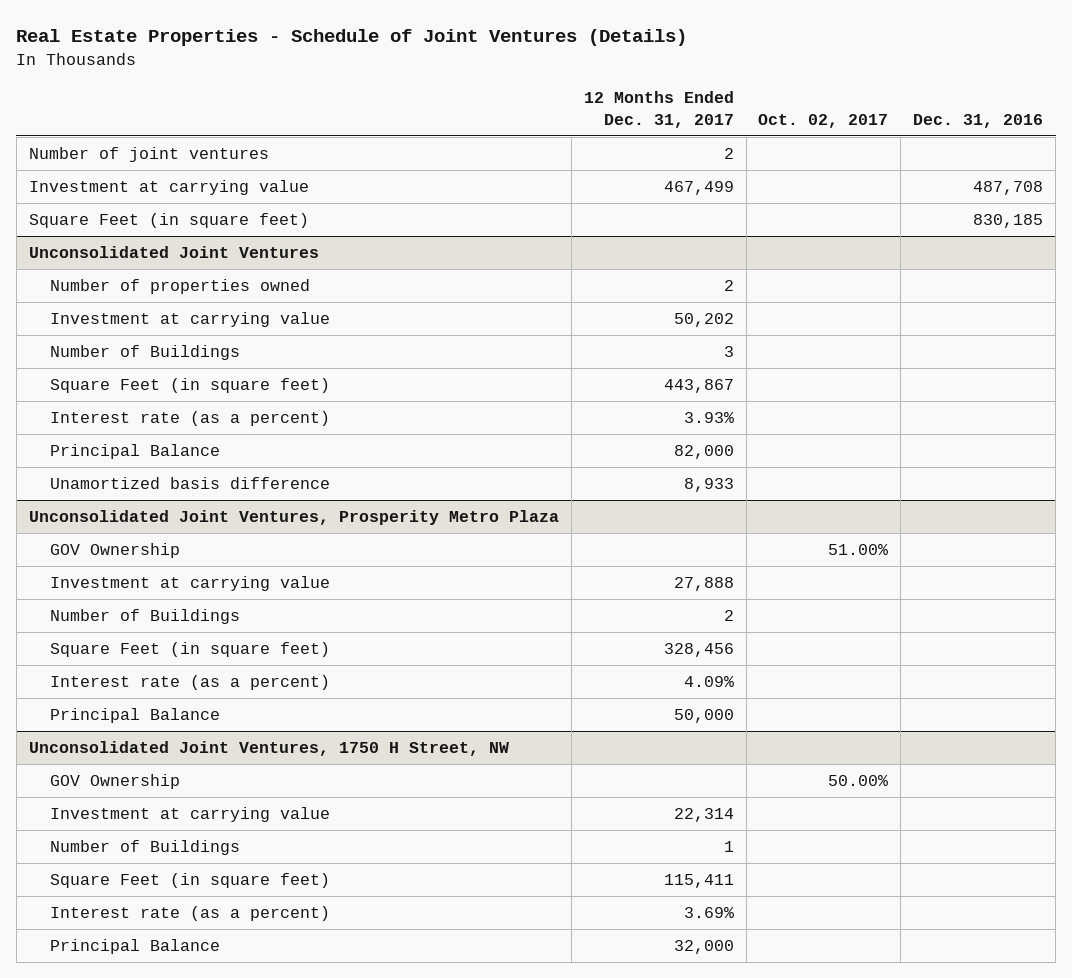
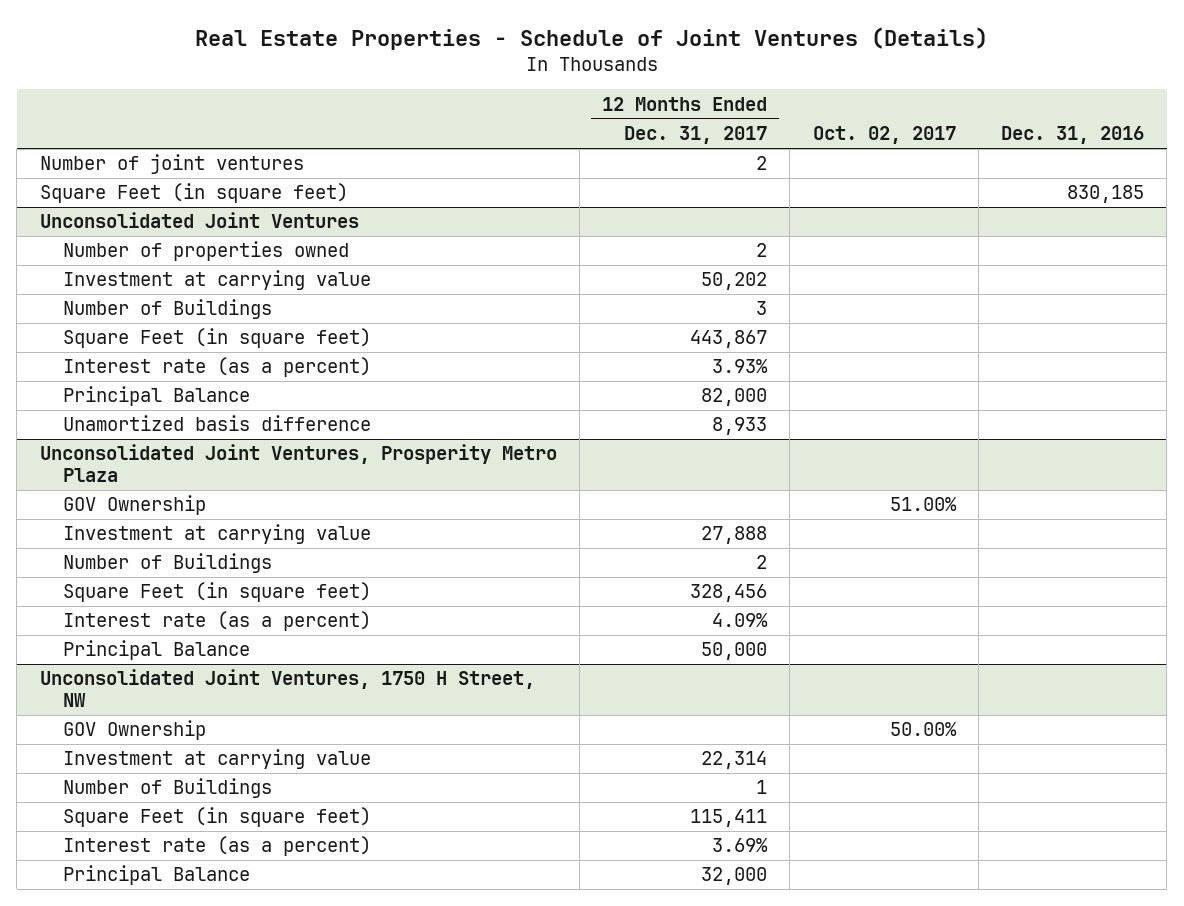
[28,179,309,195] Investment at carrying value -> none

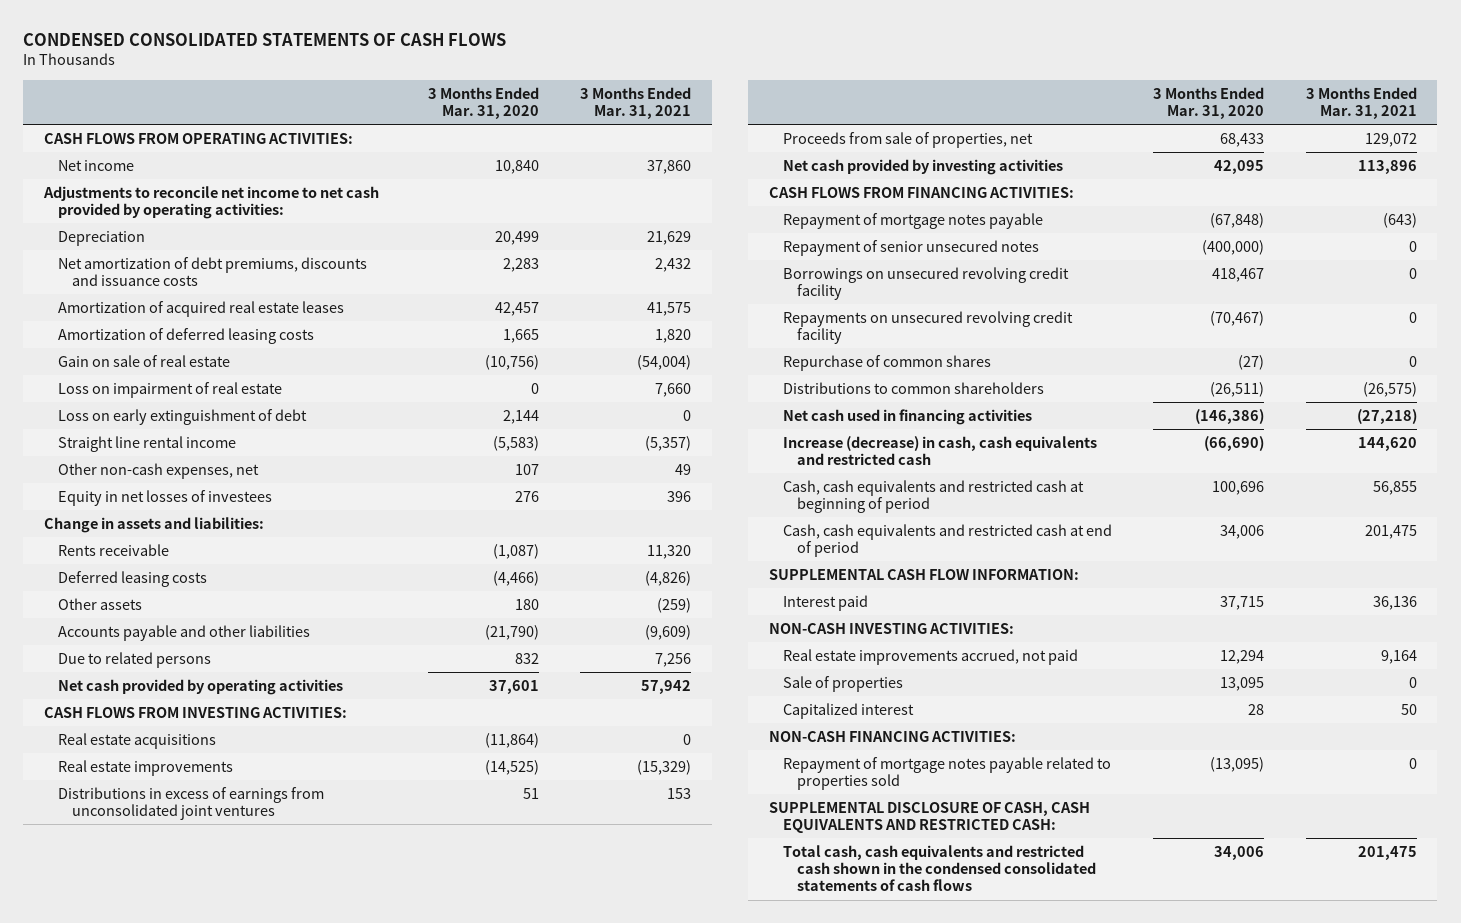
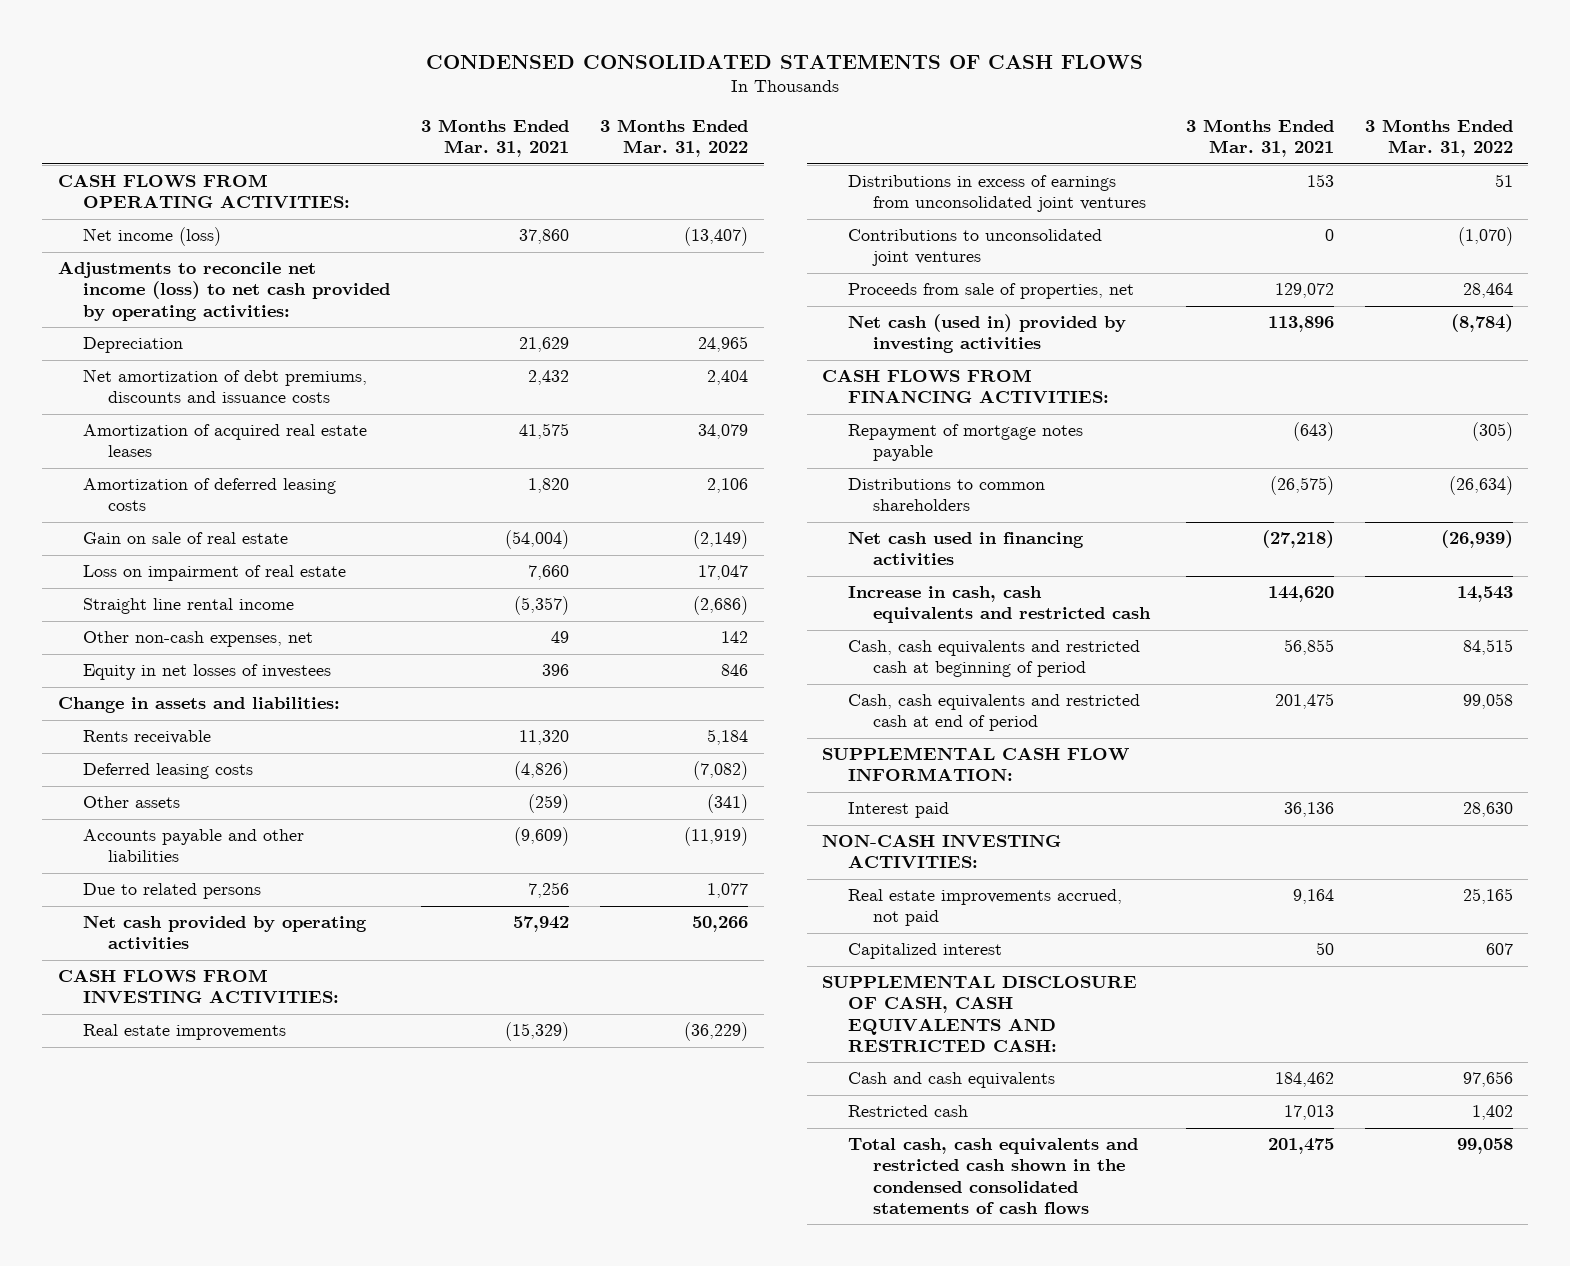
[428,86,540,119] 3 Months Ended Mar. 31, 2020 -> none
none -> [600,118,749,157] 3 Months Ended Mar. 31, 2022
[57,159,134,171] Net income -> [82,227,221,247] Net income (loss)
[42,185,379,220] Adjustments to reconcile net income to net cash provided by operating activities: -> [57,261,390,321] Adjustments to reconcile net income (loss) to net cash provided by operating activities:
[57,408,307,425] Loss on early extinguishment of debt -> none
[57,732,216,749] Real estate acquisitions -> none
none -> [847,229,1102,267] Contributions to unconsolidated joint ventures
[783,158,1064,175] Net cash provided by investing activities -> [847,314,1126,354] Net cash (used in) provided by investing activities
[783,239,1040,256] Repayment of senior unsecured notes -> none
[783,266,1070,301] Borrowings on unsecured revolving credit facility -> none
[783,310,1074,345] Repayments on unsecured revolving credit facility -> none
[783,354,992,371] Repurchase of common shares -> none
[783,435,1098,466] Increase (decrease) in cash, cash equivalents and restricted cash -> [847,586,1151,624] Increase in cash, cash equivalents and restricted cash
[783,675,904,692] Sale of properties -> none
[769,730,1017,742] NON-CASH FINANCING ACTIVITIES: -> none
[783,756,1112,791] Repayment of mortgage notes payable related to properties sold -> none
none -> [847,1072,1055,1089] Cash and cash equivalents
none -> [847,1105,968,1118] Restricted cash

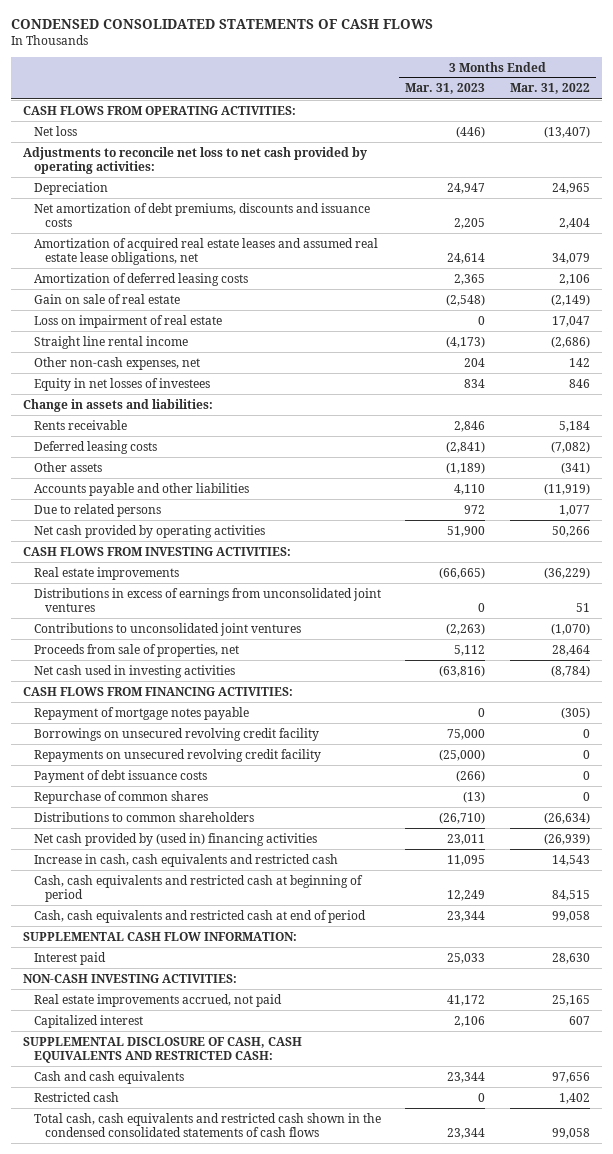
[420,118,569,157] 3 Months Ended Mar. 31, 2021 -> none
none -> [405,83,486,95] Mar. 31, 2023
[82,227,221,247] Net income (loss) -> [34,125,78,136] Net loss
[57,261,390,321] Adjustments to reconcile net income (loss) to net cash provided by operating activities: -> [23,146,368,174] Adjustments to reconcile net loss to net cash provided by operating activities:
[82,424,367,458] Amortization of acquired real estate leases -> [34,237,379,265] Amortization of acquired real estate leases and assumed real estate lease obligations, net
[847,314,1126,354] Net cash (used in) provided by investing activities -> [34,664,236,678] Net cash used in investing activities
none -> [34,727,320,741] Borrowings on unsecured revolving credit facility
none -> [34,748,322,762] Repayments on unsecured revolving credit facility
none -> [34,769,208,783] Payment of debt issuance costs
none -> [34,790,209,804] Repurchase of common shares
[847,531,1084,567] Net cash used in financing activities -> [34,832,318,846] Net cash provided by (used in) financing activities

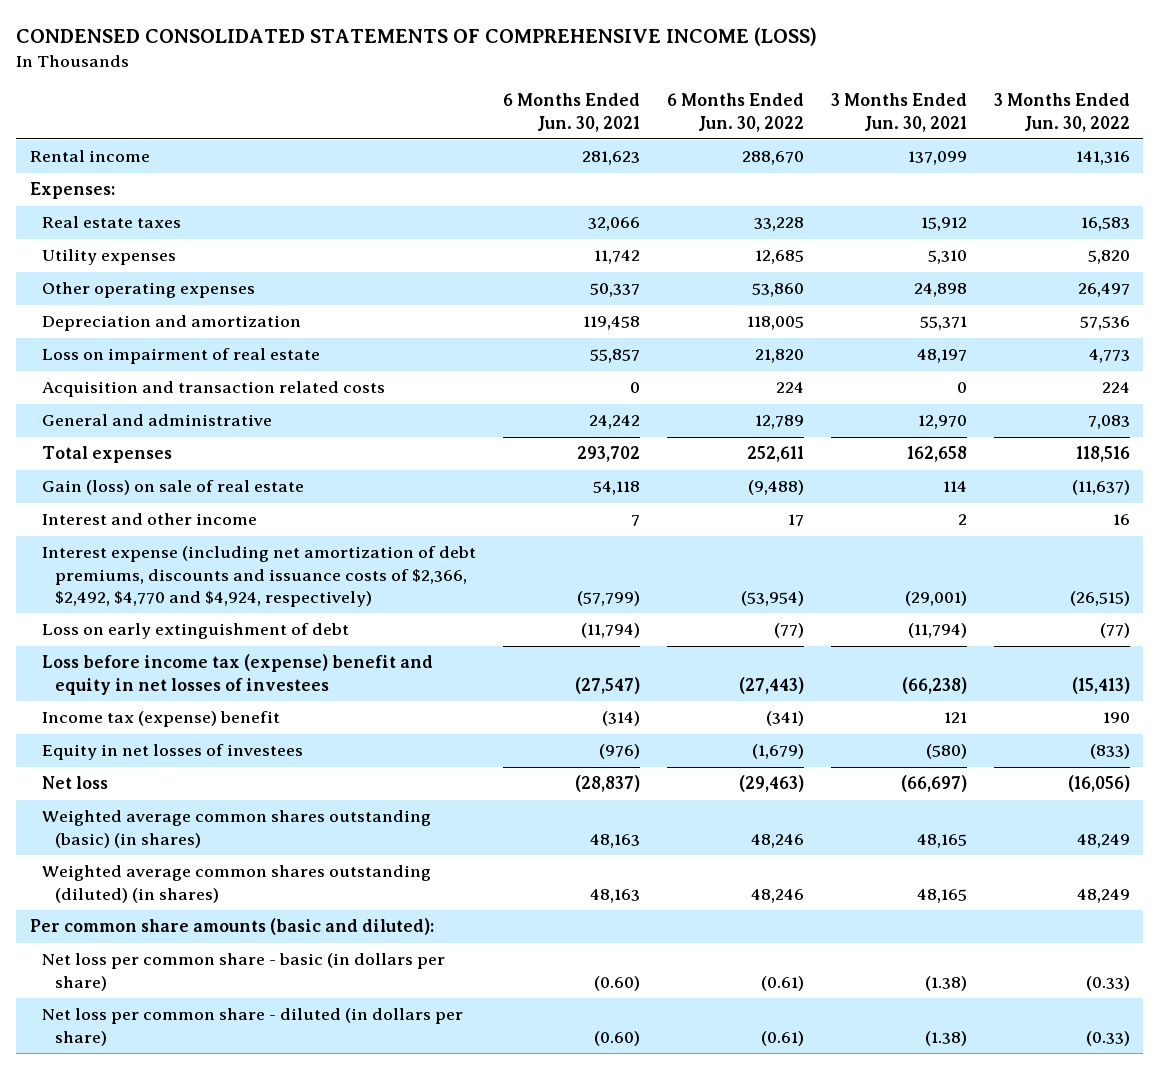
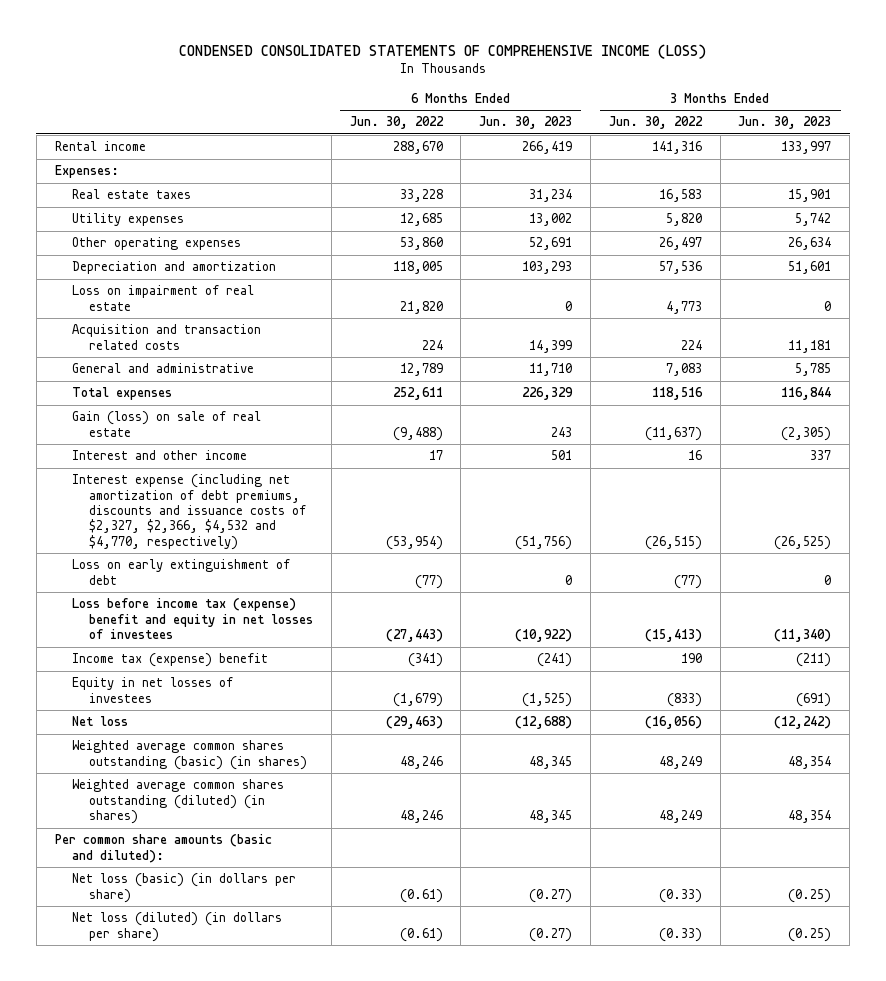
[503,93,641,132] 6 Months Ended Jun. 30, 2021 -> none
[830,93,967,132] 3 Months Ended Jun. 30, 2021 -> none
none -> [479,116,573,130] Jun. 30, 2023
none -> [738,116,832,130] Jun. 30, 2023
[42,546,477,607] Interest expense (including net amortization of debt premiums, discounts and issuance costs of $2,366, $2,492, $4,770 and $4,924, respectively) -> [71,474,306,550] Interest expense (including net amortization of debt premiums, discounts and issuance costs of $2,327, $2,366, $4,532 and $4,770, respectively)
[42,953,446,991] Net loss per common share - basic (in dollars per share) -> [71,873,296,903] Net loss (basic) (in dollars per share)
[42,1008,464,1046] Net loss per common share - diluted (in dollars per share) -> [71,912,282,942] Net loss (diluted) (in dollars per share)

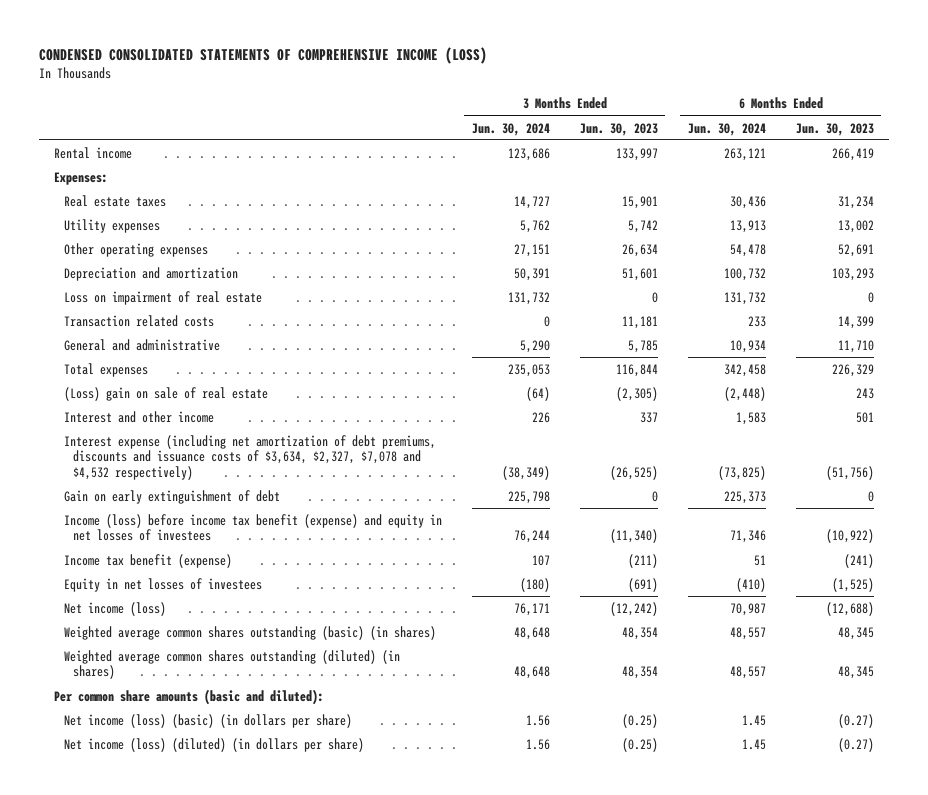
[349,116,444,130] Jun. 30, 2022 -> none
[608,116,703,130] Jun. 30, 2022 -> none
none -> [471,122,550,136] Jun. 30, 2024
none -> [687,122,766,136] Jun. 30, 2024
[71,324,261,350] Acquisition and transaction related costs -> [63,314,214,327] Transaction related costs
[71,411,261,437] Gain (loss) on sale of real estate -> [63,386,268,401] (Loss) gain on sale of real estate
[71,474,306,550] Interest expense (including net amortization of debt premiums, discounts and issuance costs of $2,327, $2,366, $4,532 and $4,770, respectively) -> [63,434,436,480] Interest expense (including net amortization of debt premiums, discounts and issuance costs of $3,634, $2,327, $7,078 and $4,532 respectively)
[71,559,290,585] Loss on early extinguishment of debt -> [63,489,280,504] Gain on early extinguishment of debt
[71,598,313,640] Loss before income tax (expense) benefit and equity in net losses of investees -> [63,513,442,542] Income (loss) before income tax benefit (expense) and equity in net losses of investees
[71,653,268,668] Income tax (expense) benefit -> [63,553,232,568] Income tax benefit (expense)
[71,716,128,727] Net loss -> [63,601,166,616] Net income (loss)
[71,873,296,903] Net loss (basic) (in dollars per share) -> [63,713,352,728] Net income (loss) (basic) (in dollars per share)
[71,912,282,942] Net loss (diluted) (in dollars per share) -> [63,737,364,752] Net income (loss) (diluted) (in dollars per share)

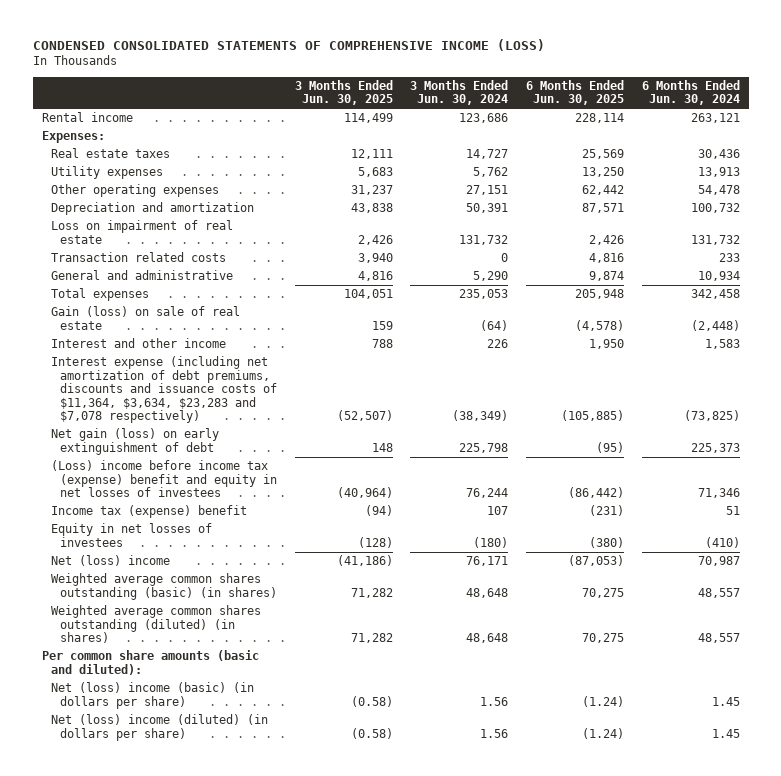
[579,122,658,136] Jun. 30, 2023 -> none
[795,122,874,136] Jun. 30, 2023 -> none
none -> [294,79,393,106] 3 Months Ended Jun. 30, 2025
none -> [526,79,625,106] 6 Months Ended Jun. 30, 2025
[63,386,268,401] (Loss) gain on sale of real estate -> [50,306,240,330] Gain (loss) on sale of real estate
[63,434,436,480] Interest expense (including net amortization of debt premiums, discounts and issuance costs of $3,634, $2,327, $7,078 and $4,532 respectively) -> [50,356,277,423] Interest expense (including net amortization of debt premiums, discounts and issuance costs of $11,364, $3,634, $23,283 and $7,078 respectively)
[63,489,280,504] Gain on early extinguishment of debt -> [50,428,219,455] Net gain (loss) on early extinguishment of debt
[63,513,442,542] Income (loss) before income tax benefit (expense) and equity in net losses of investees -> [50,460,277,498] (Loss) income before income tax (expense) benefit and equity in net losses of investees
[63,553,232,568] Income tax benefit (expense) -> [50,505,247,519] Income tax (expense) benefit
[63,601,166,616] Net income (loss) -> [50,555,170,567] Net (loss) income
[63,713,352,728] Net income (loss) (basic) (in dollars per share) -> [50,682,254,709] Net (loss) income (basic) (in dollars per share)
[63,737,364,752] Net income (loss) (diluted) (in dollars per share) -> [50,714,268,741] Net (loss) income (diluted) (in dollars per share)

